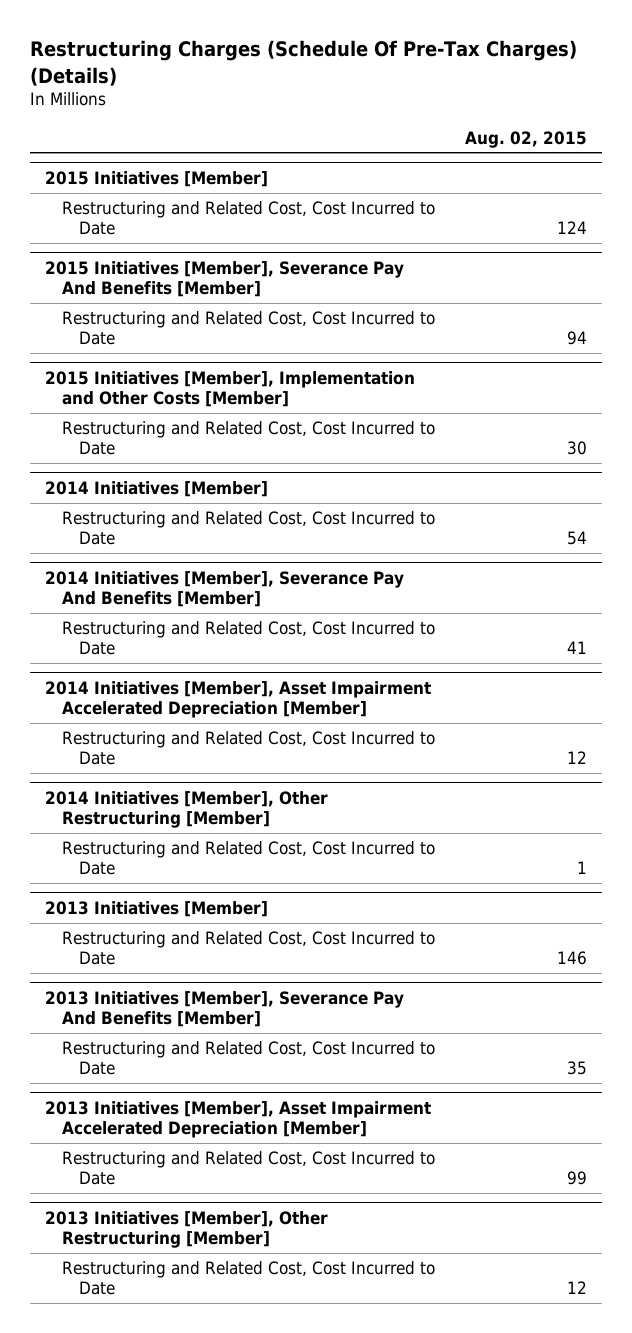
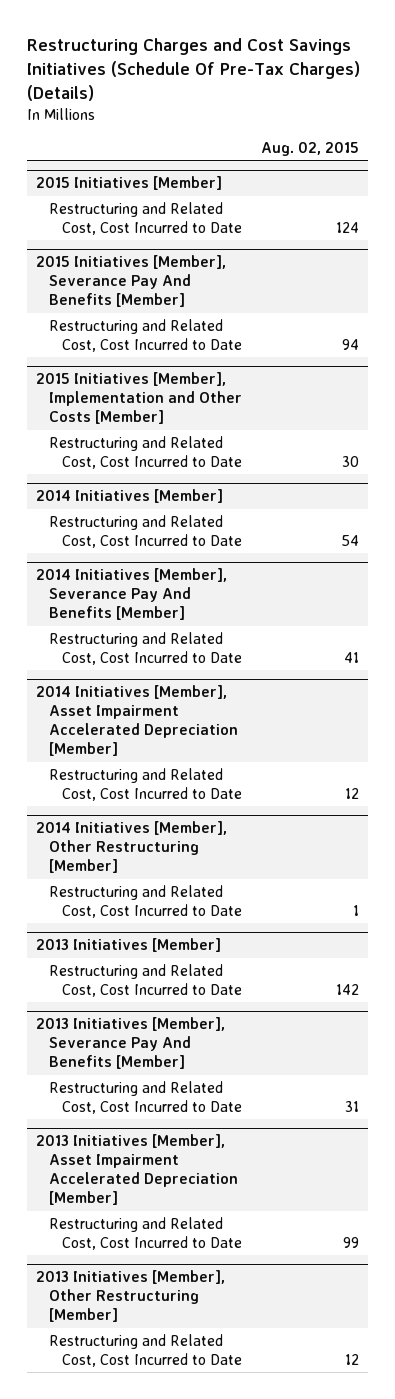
[30,40,578,86] Restructuring Charges (Schedule Of Pre-Tax Charges) (Details) -> [27,37,361,101] Restructuring Charges and Cost Savings Initiatives (Schedule Of Pre-Tax Charges) (Details)
[556,950,587,965] 146 -> [335,983,359,995] 142
[566,1060,587,1075] 35 -> [344,1100,359,1112] 31

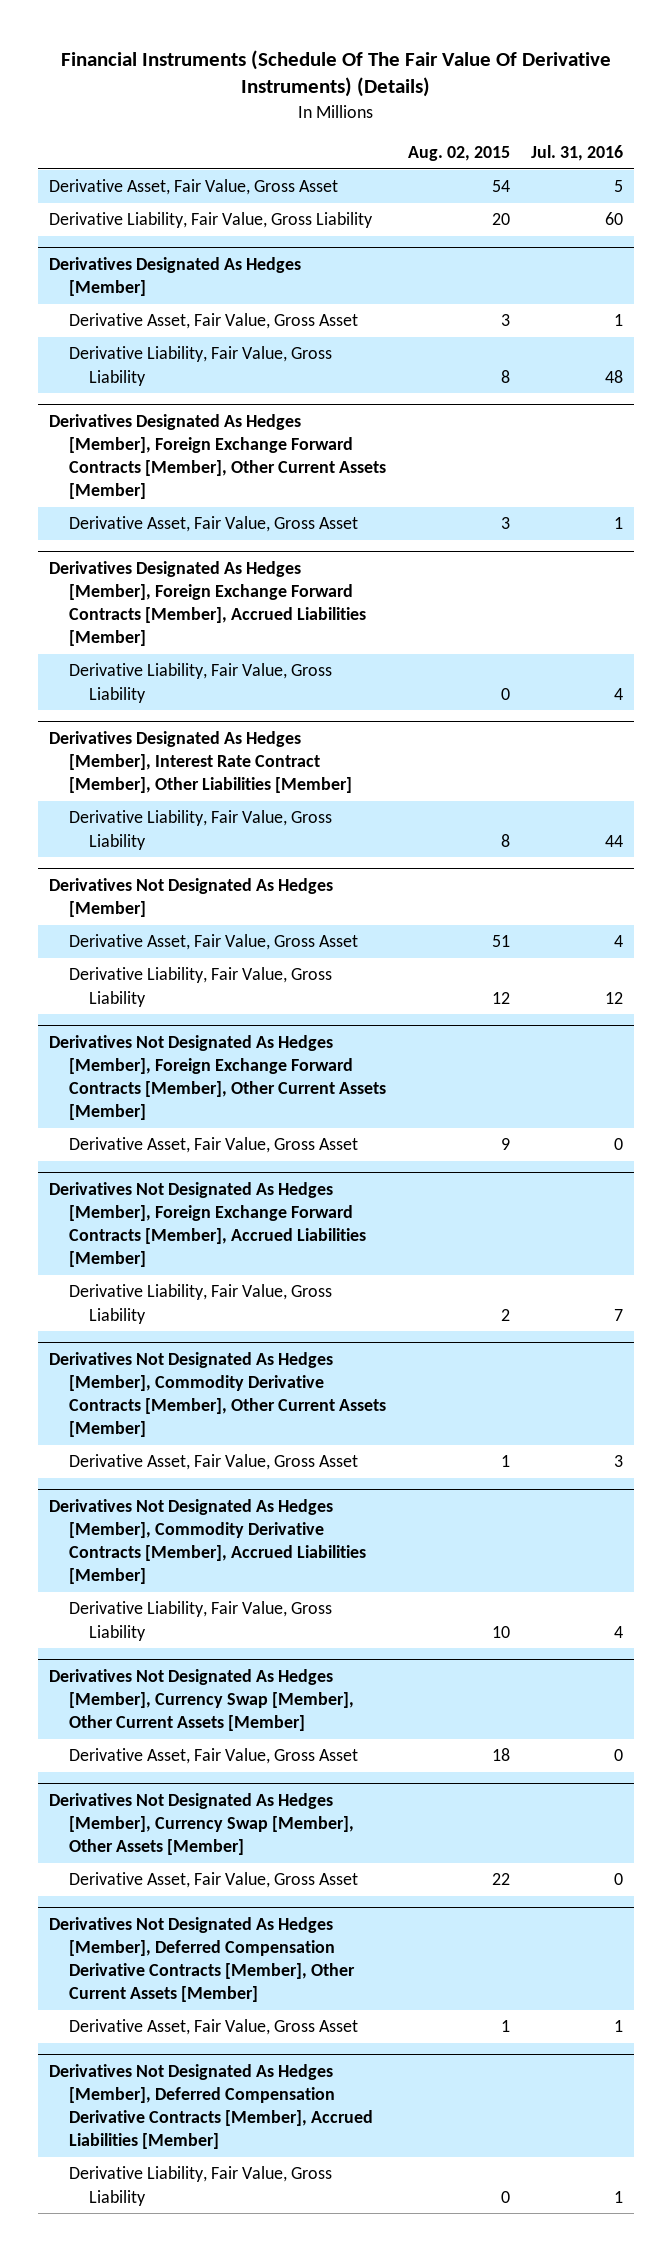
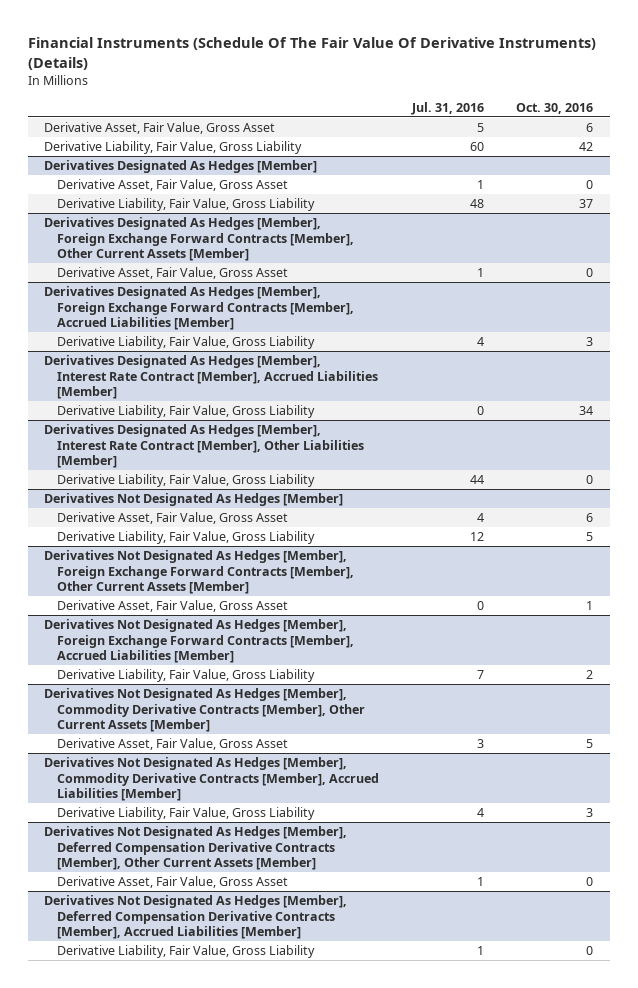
[407,145,510,161] Aug. 02, 2015 -> none
none -> [516,102,594,114] Oct. 30, 2016
none -> [44,355,379,400] Derivatives Designated As Hedges [Member], Interest Rate Contract [Member], Accrued Liabilities [Member]
none -> [57,405,316,419] Derivative Liability, Fair Value, Gross Liability
[48,1668,354,1732] Derivatives Not Designated As Hedges [Member], Currency Swap [Member], Other Current Assets [Member] -> none
[68,1748,358,1765] Derivative Asset, Fair Value, Gross Asset -> none
[48,1792,354,1856] Derivatives Not Designated As Hedges [Member], Currency Swap [Member], Other Assets [Member] -> none
[68,1872,358,1889] Derivative Asset, Fair Value, Gross Asset -> none

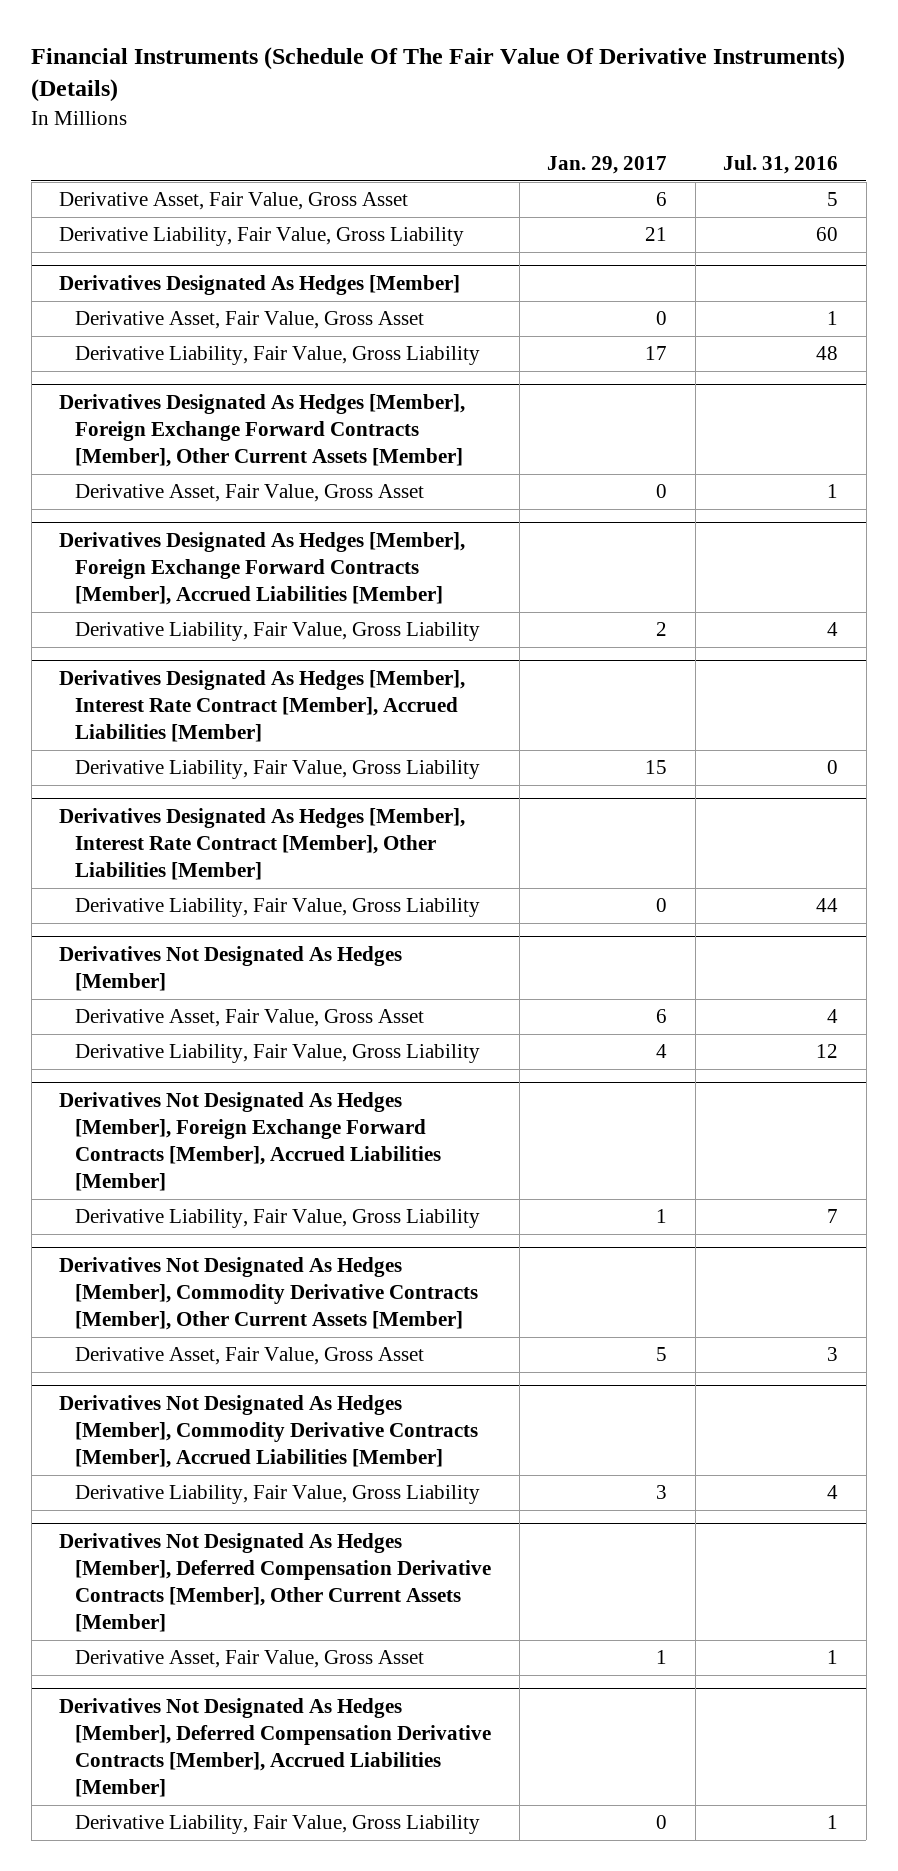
[516,102,594,114] Oct. 30, 2016 -> none
none -> [547,155,668,174] Jan. 29, 2017
[44,550,355,595] Derivatives Not Designated As Hedges [Member], Foreign Exchange Forward Contracts [Member], Other Current Assets [Member] -> none
[57,600,289,613] Derivative Asset, Fair Value, Gross Asset -> none

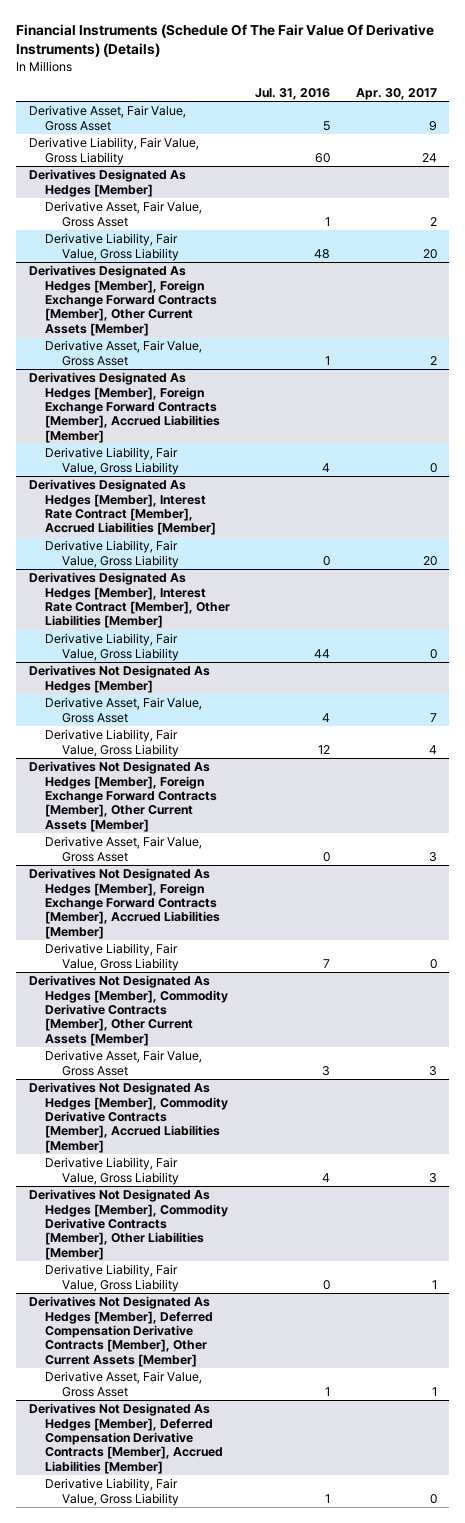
[547,155,668,174] Jan. 29, 2017 -> none
none -> [355,87,437,100] Apr. 30, 2017
none -> [28,761,218,832] Derivatives Not Designated As Hedges [Member], Foreign Exchange Forward Contracts [Member], Other Current Assets [Member]
none -> [45,836,203,862] Derivative Asset, Fair Value, Gross Asset
none -> [28,1189,229,1260] Derivatives Not Designated As Hedges [Member], Commodity Derivative Contracts [Member], Other Liabilities [Member]
none -> [45,1264,179,1292] Derivative Liability, Fair Value, Gross Liability

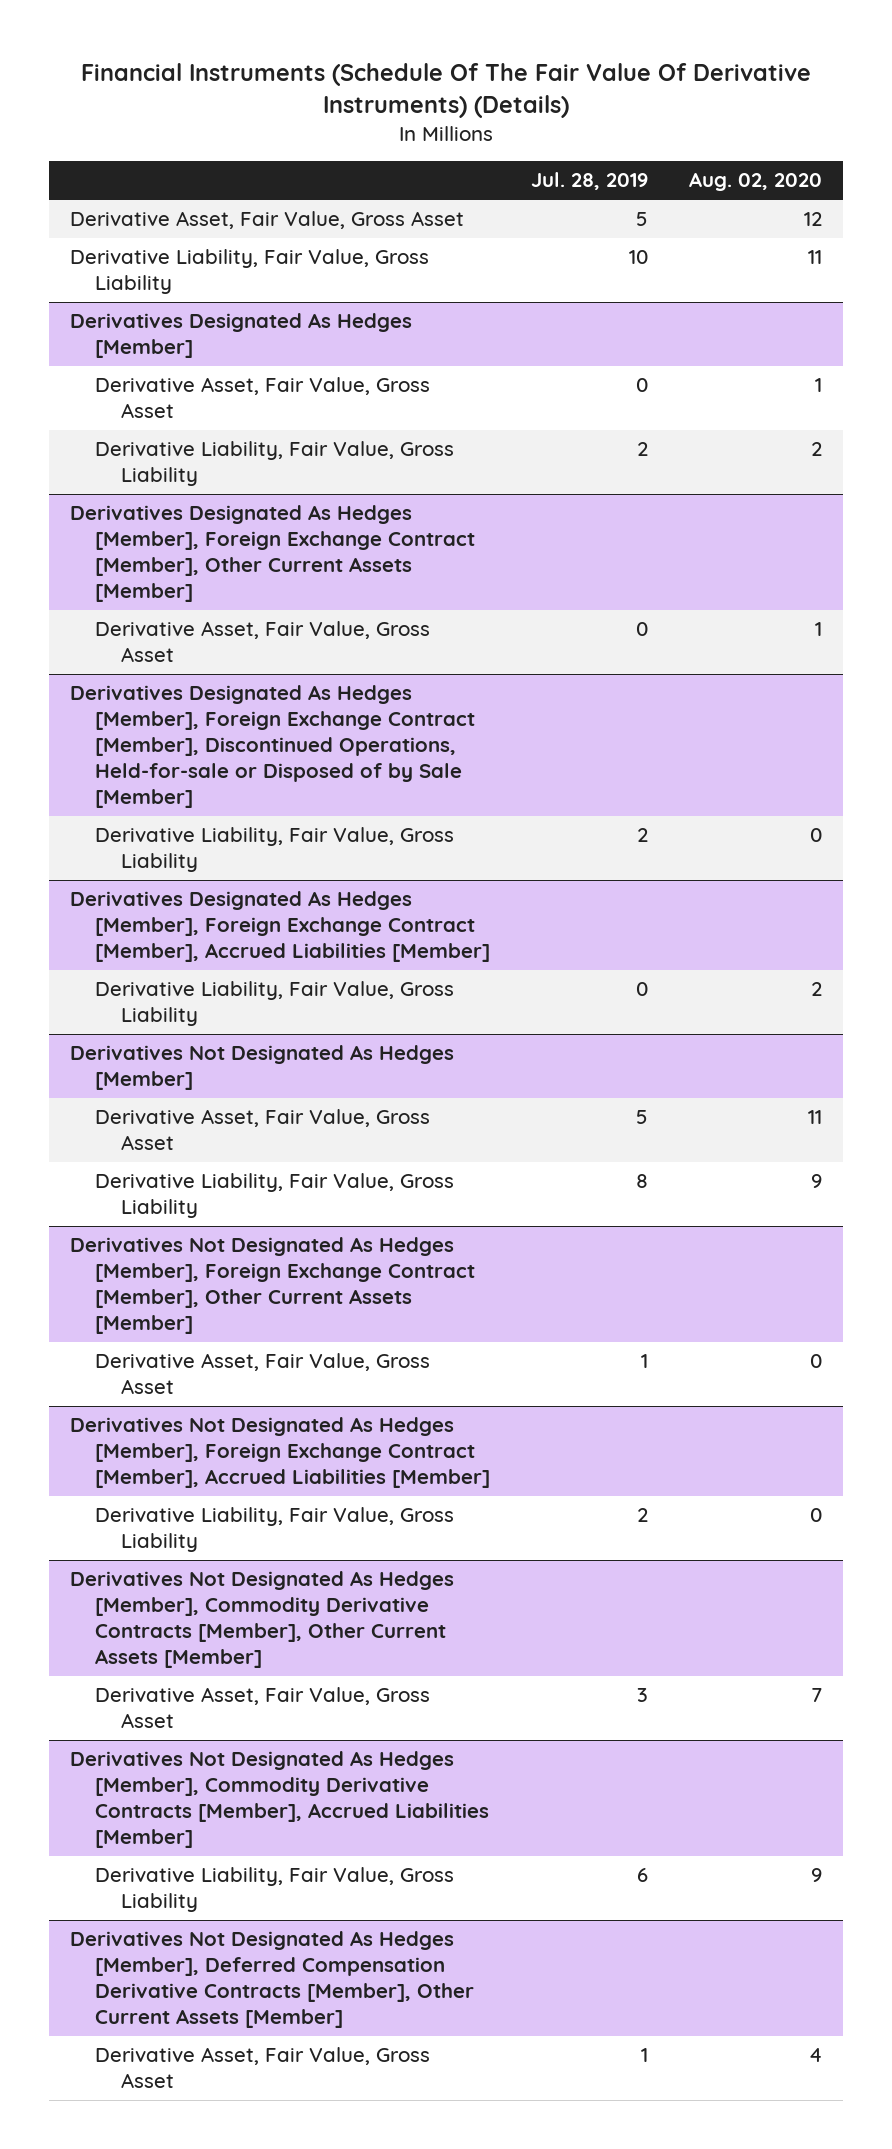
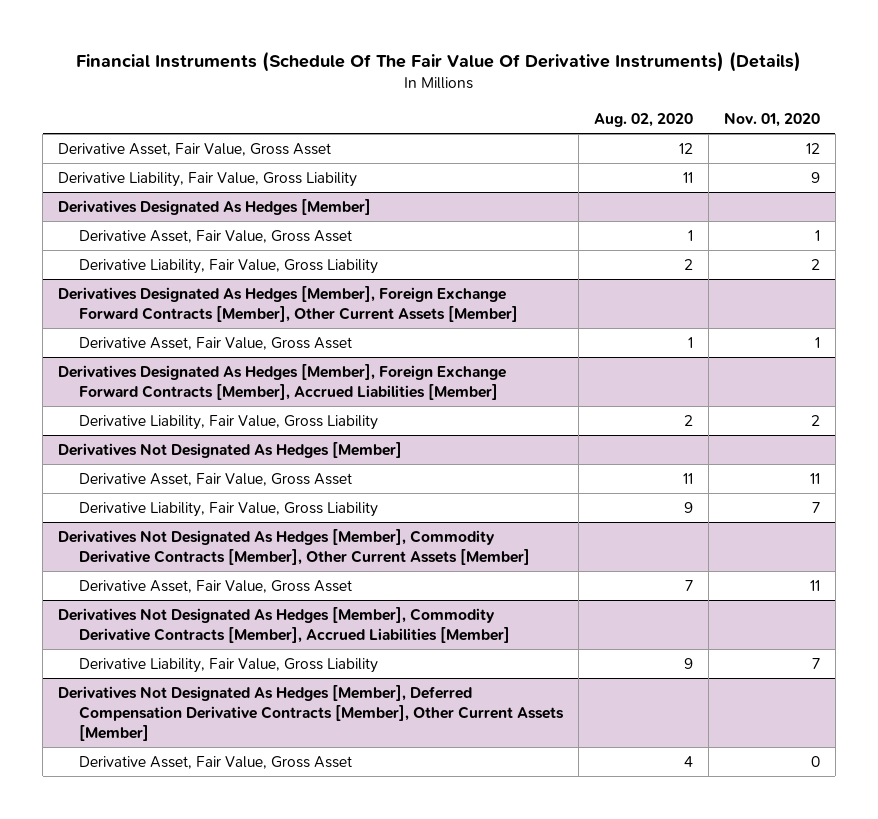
[531,172,649,191] Jul. 28, 2019 -> none
none -> [723,112,820,127] Nov. 01, 2020
[69,505,476,603] Derivatives Designated As Hedges [Member], Foreign Exchange Contract [Member], Other Current Assets [Member] -> [58,285,518,322] Derivatives Designated As Hedges [Member], Foreign Exchange Forward Contracts [Member], Other Current Assets [Member]
[69,685,476,809] Derivatives Designated As Hedges [Member], Foreign Exchange Contract [Member], Discontinued Operations, Held-for-sale or Disposed of by Sale [Member] -> none
[95,827,455,873] Derivative Liability, Fair Value, Gross Liability -> none
[69,891,491,963] Derivatives Designated As Hedges [Member], Foreign Exchange Contract [Member], Accrued Liabilities [Member] -> [58,363,507,400] Derivatives Designated As Hedges [Member], Foreign Exchange Forward Contracts [Member], Accrued Liabilities [Member]
[69,1237,476,1335] Derivatives Not Designated As Hedges [Member], Foreign Exchange Contract [Member], Other Current Assets [Member] -> none
[95,1353,431,1395] Derivative Asset, Fair Value, Gross Asset -> none
[69,1417,491,1489] Derivatives Not Designated As Hedges [Member], Foreign Exchange Contract [Member], Accrued Liabilities [Member] -> none
[95,1507,455,1553] Derivative Liability, Fair Value, Gross Liability -> none

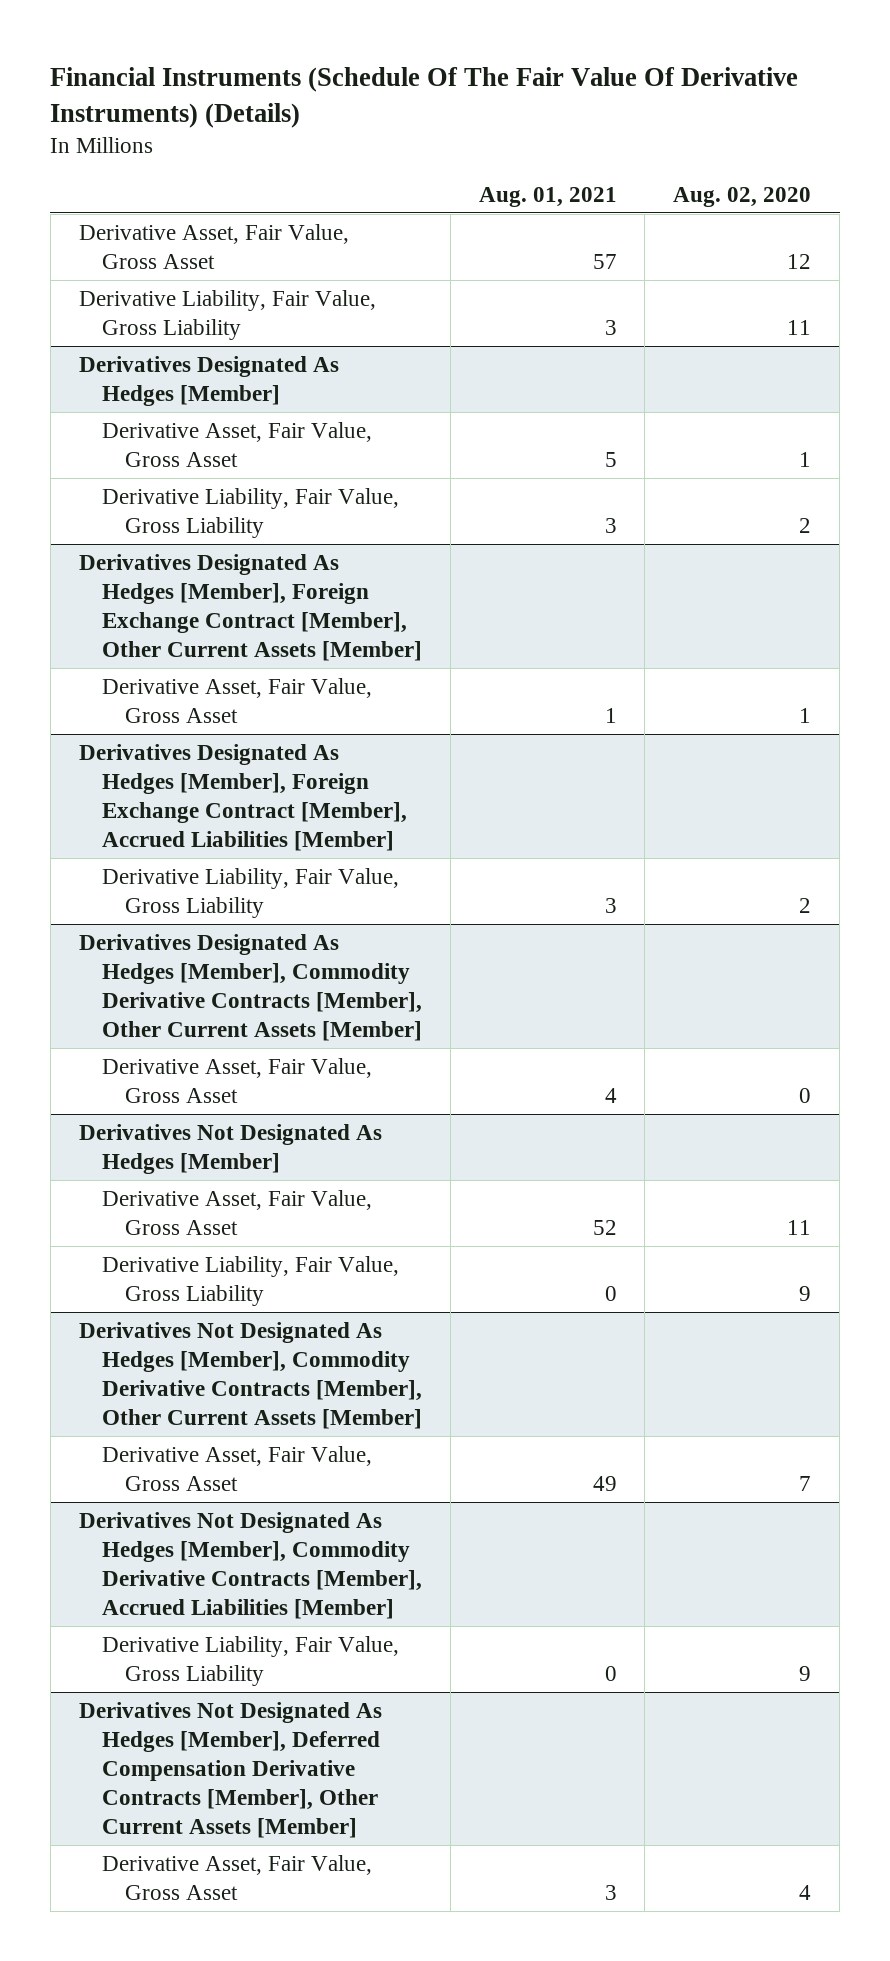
[723,112,820,127] Nov. 01, 2020 -> none
none -> [478,186,617,207] Aug. 01, 2021
[58,285,518,322] Derivatives Designated As Hedges [Member], Foreign Exchange Forward Contracts [Member], Other Current Assets [Member] -> [78,554,423,661] Derivatives Designated As Hedges [Member], Foreign Exchange Contract [Member], Other Current Assets [Member]
[58,363,507,400] Derivatives Designated As Hedges [Member], Foreign Exchange Forward Contracts [Member], Accrued Liabilities [Member] -> [78,744,408,851] Derivatives Designated As Hedges [Member], Foreign Exchange Contract [Member], Accrued Liabilities [Member]
none -> [78,934,423,1041] Derivatives Designated As Hedges [Member], Commodity Derivative Contracts [Member], Other Current Assets [Member]
none -> [102,1058,373,1103] Derivative Asset, Fair Value, Gross Asset

